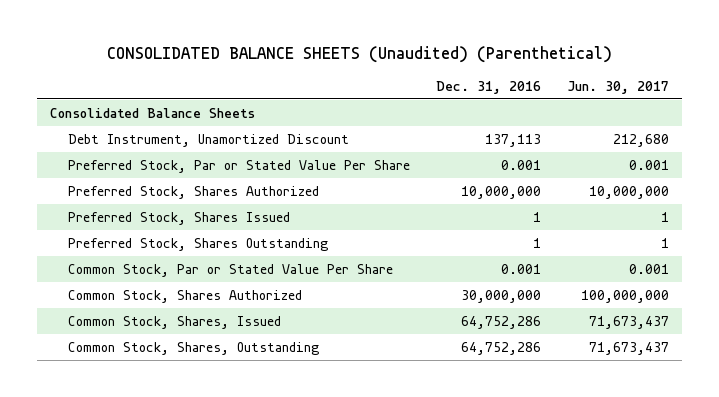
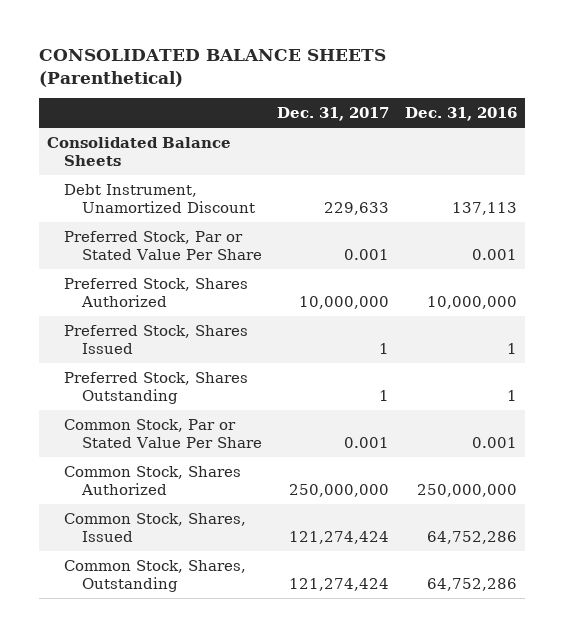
[106,45,612,63] CONSOLIDATED BALANCE SHEETS (Unaudited) (Parenthetical) -> [39,49,387,87] CONSOLIDATED BALANCE SHEETS (Parenthetical)
[567,80,670,94] Jun. 30, 2017 -> none
none -> [277,106,390,121] Dec. 31, 2017
[461,289,542,303] 30,000,000 -> [416,483,517,497] 250,000,000

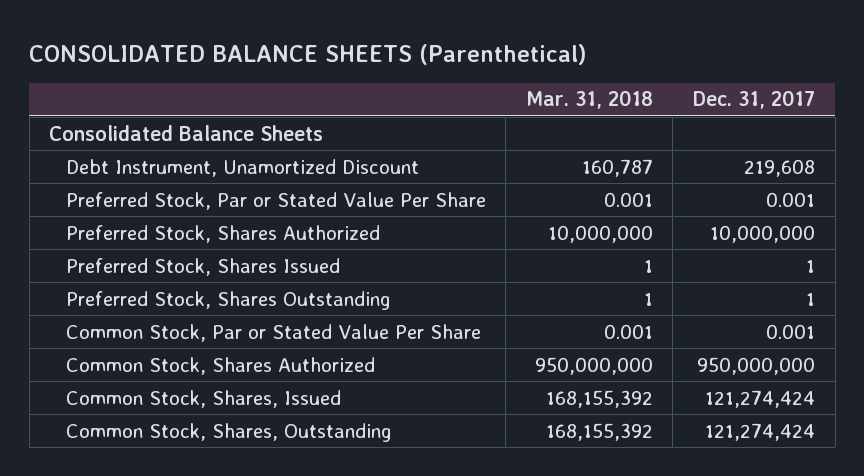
[404,106,517,121] Dec. 31, 2016 -> none
none -> [525,90,653,110] Mar. 31, 2018
[324,201,390,215] 229,633 -> [744,158,816,177] 219,608
[289,483,390,497] 250,000,000 -> [697,356,816,375] 950,000,000

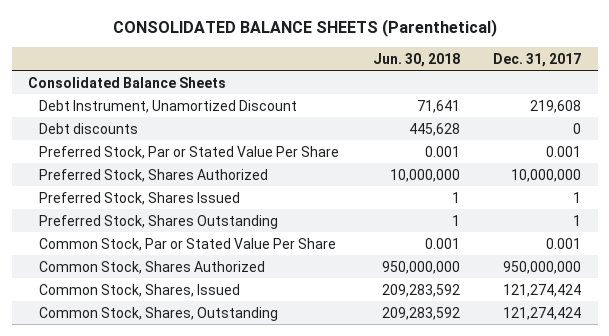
[525,90,653,110] Mar. 31, 2018 -> none
none -> [372,52,460,67] Jun. 30, 2018
none -> [38,122,138,134] Debt discounts

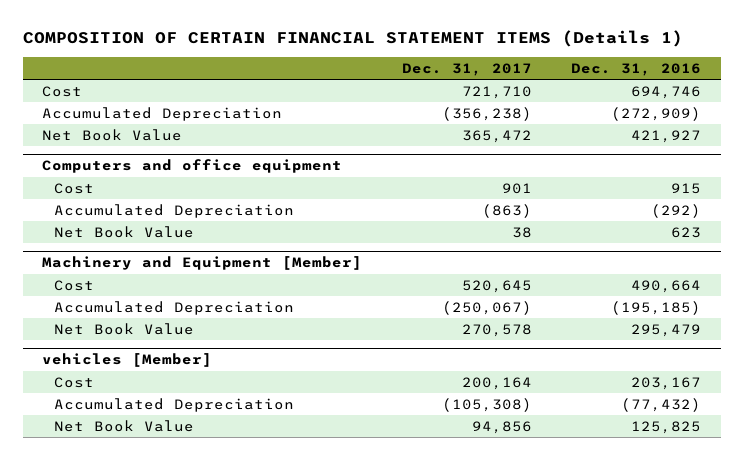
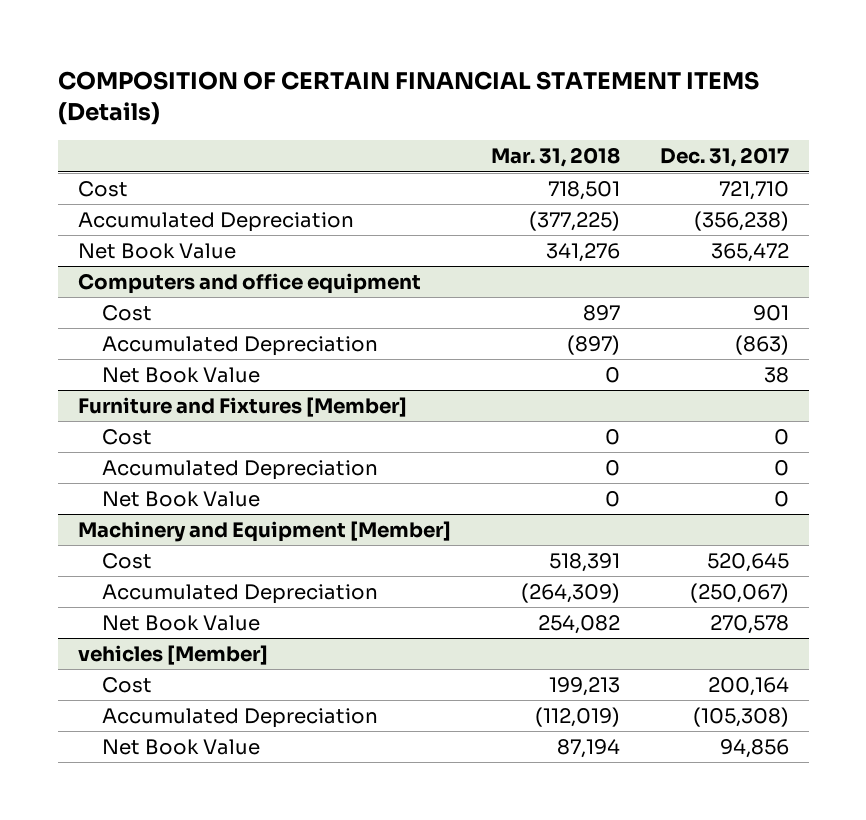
[22,30,683,48] COMPOSITION OF CERTAIN FINANCIAL STATEMENT ITEMS (Details 1) -> [57,71,759,126] COMPOSITION OF CERTAIN FINANCIAL STATEMENT ITEMS (Details)
[570,62,701,76] Dec. 31, 2016 -> none
none -> [490,147,620,168] Mar. 31, 2018
none -> [77,396,407,417] Furniture and Fixtures [Member]
none -> [102,428,153,445] Cost
none -> [102,459,379,480] Accumulated Depreciation
none -> [102,490,261,507] Net Book Value

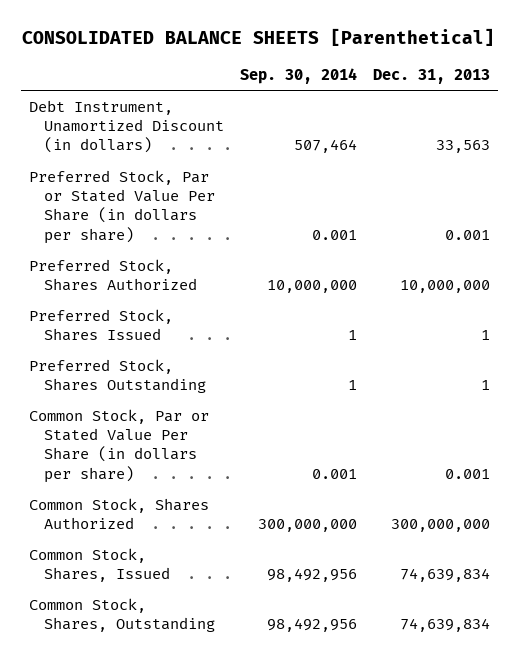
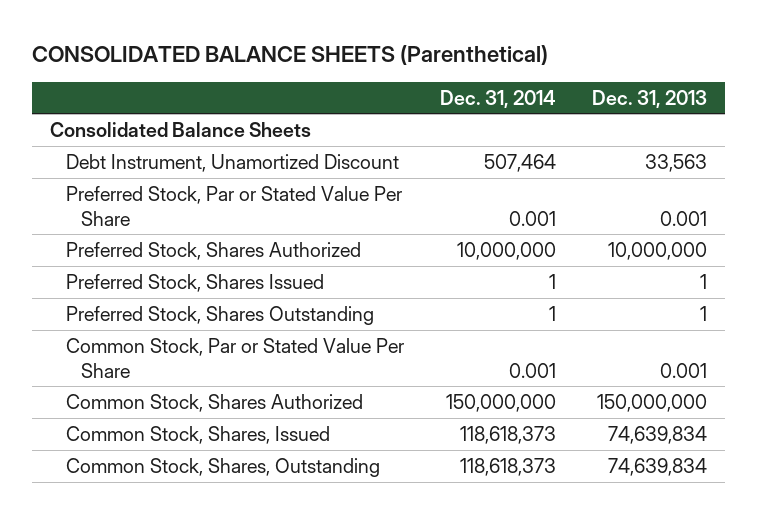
[22,28,496,47] CONSOLIDATED BALANCE SHEETS [Parenthetical] -> [32,45,549,66] CONSOLIDATED BALANCE SHEETS (Parenthetical)
[240,67,358,84] Sep. 30, 2014 -> none
none -> [439,89,556,108] Dec. 31, 2014
none -> [50,121,312,137] Consolidated Balance Sheets
[28,99,225,154] Debt Instrument, Unamortized Discount (in dollars) -> [65,153,399,172] Debt Instrument, Unamortized Discount
[28,169,216,244] Preferred Stock, Par or Stated Value Per Share (in dollars per share) -> [65,185,402,226] Preferred Stock, Par or Stated Value Per Share
[28,408,209,483] Common Stock, Par or Stated Value Per Share (in dollars per share) -> [65,337,404,378] Common Stock, Par or Stated Value Per Share
[391,519,491,533] 300,000,000 -> [596,393,707,412] 150,000,000

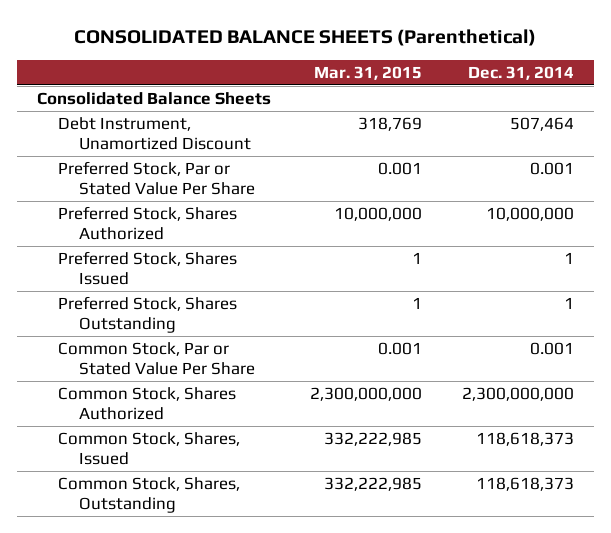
[591,89,707,108] Dec. 31, 2013 -> none
none -> [314,65,423,80] Mar. 31, 2015
[445,393,556,412] 150,000,000 -> [462,386,575,401] 2,300,000,000

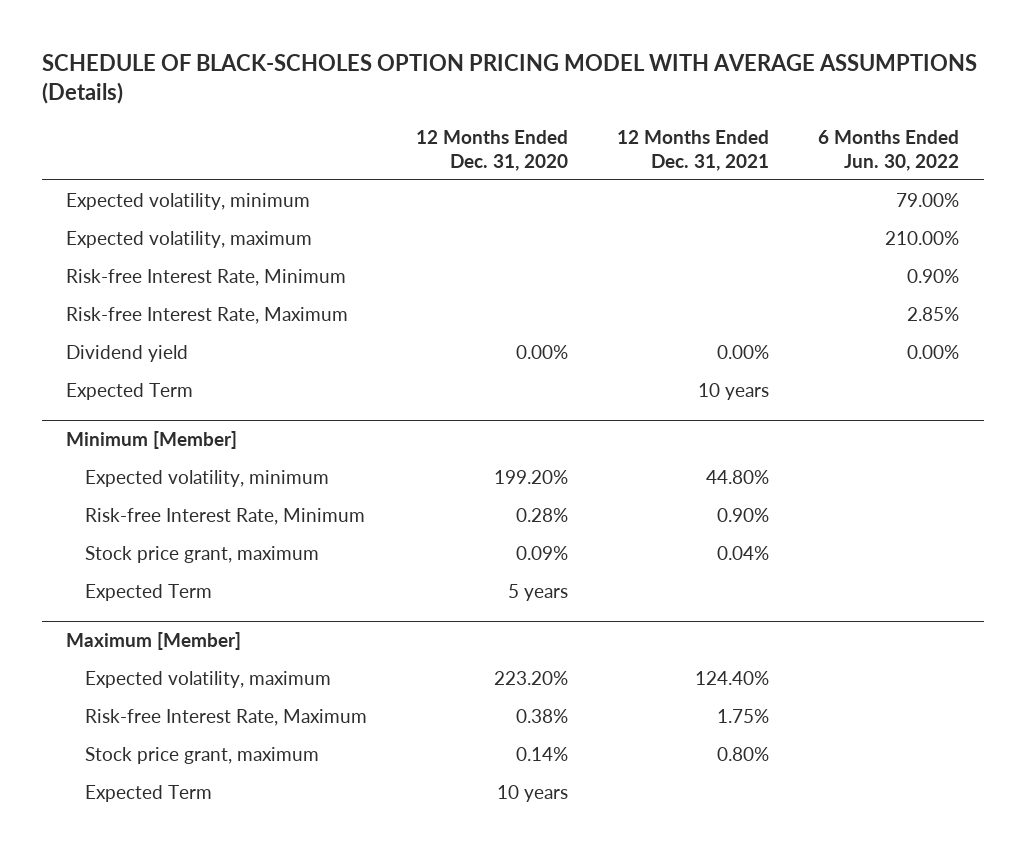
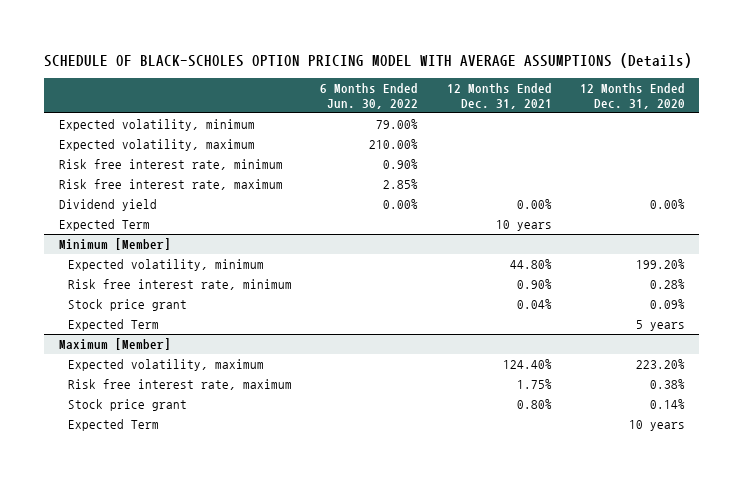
[66,268,347,286] Risk-free Interest Rate, Minimum -> [58,159,283,171] Risk free interest rate, minimum
[66,306,349,324] Risk-free Interest Rate, Maximum -> [58,179,283,191] Risk free interest rate, maximum
[85,507,366,525] Risk-free Interest Rate, Minimum -> [67,279,292,291] Risk free interest rate, minimum
[85,545,320,563] Stock price grant, maximum -> [67,299,187,312] Stock price grant
[85,708,368,726] Risk-free Interest Rate, Maximum -> [67,379,292,391] Risk free interest rate, maximum
[85,746,320,764] Stock price grant, maximum -> [67,399,187,412] Stock price grant

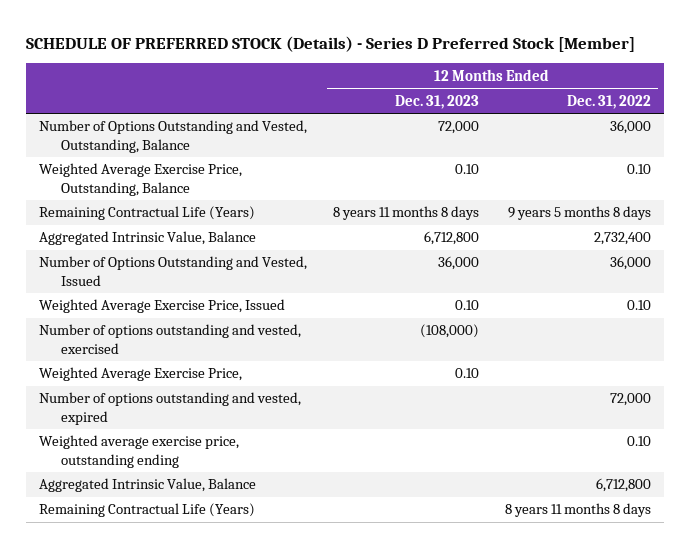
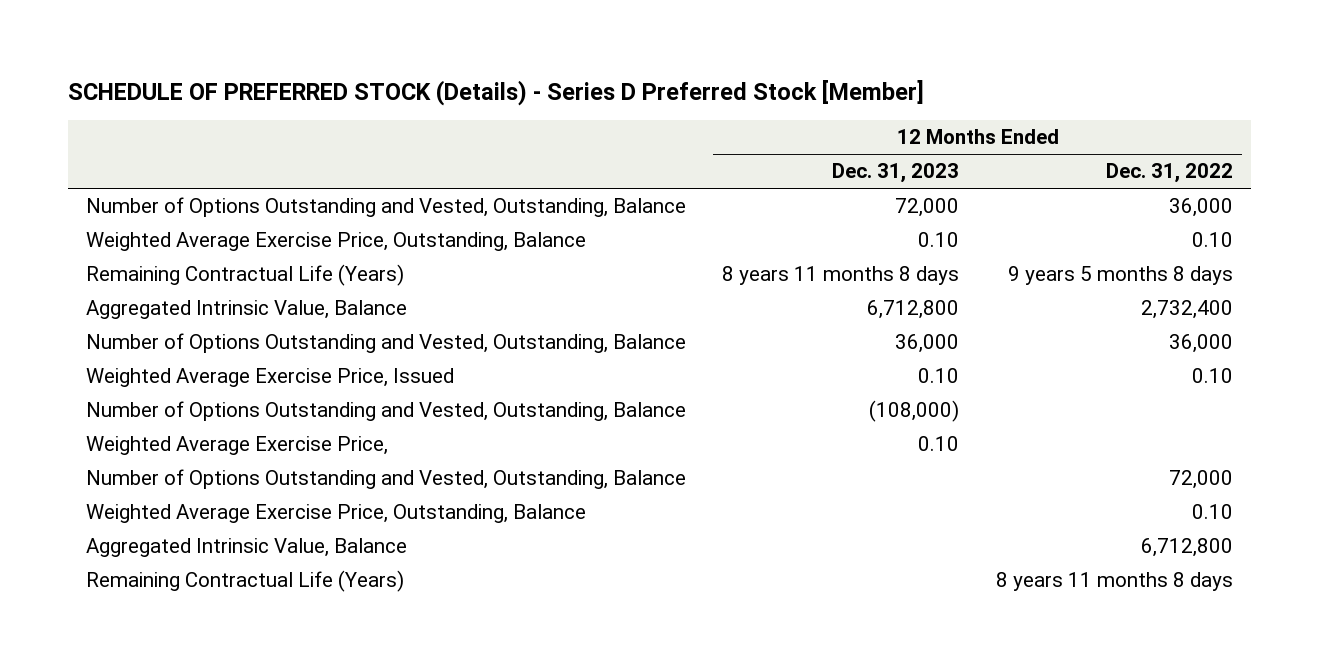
[39,256,308,286] Number of Options Outstanding and Vested, Issued -> [86,333,687,354] Number of Options Outstanding and Vested, Outstanding, Balance
[39,324,302,354] Number of options outstanding and vested, exercised -> [86,401,687,422] Number of Options Outstanding and Vested, Outstanding, Balance
[39,392,302,425] Number of options outstanding and vested, expired -> [86,469,687,490] Number of Options Outstanding and Vested, Outstanding, Balance
[39,435,240,468] Weighted average exercise price, outstanding ending -> [86,504,587,524] Weighted Average Exercise Price, Outstanding, Balance

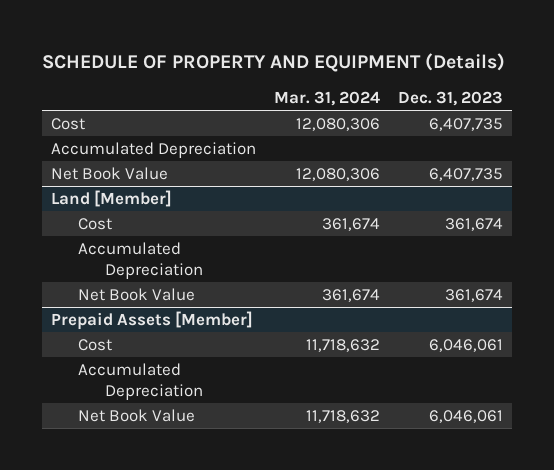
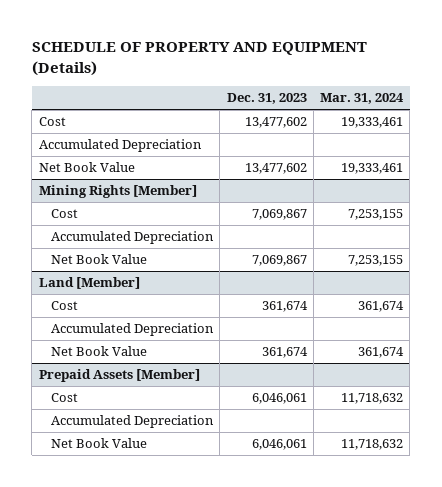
[295,117,380,131] 12,080,306 -> [341,117,404,129] 19,333,461
[428,117,503,131] 6,407,735 -> [244,117,307,129] 13,477,602
[295,167,380,181] 12,080,306 -> [341,163,404,175] 19,333,461
[428,167,503,181] 6,407,735 -> [244,163,307,175] 13,477,602
none -> [38,185,197,199] Mining Rights [Member]
none -> [50,209,78,219] Cost
none -> [50,231,214,245] Accumulated Depreciation
none -> [50,254,147,265] Net Book Value

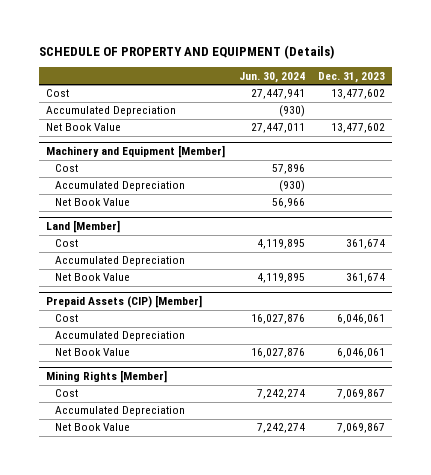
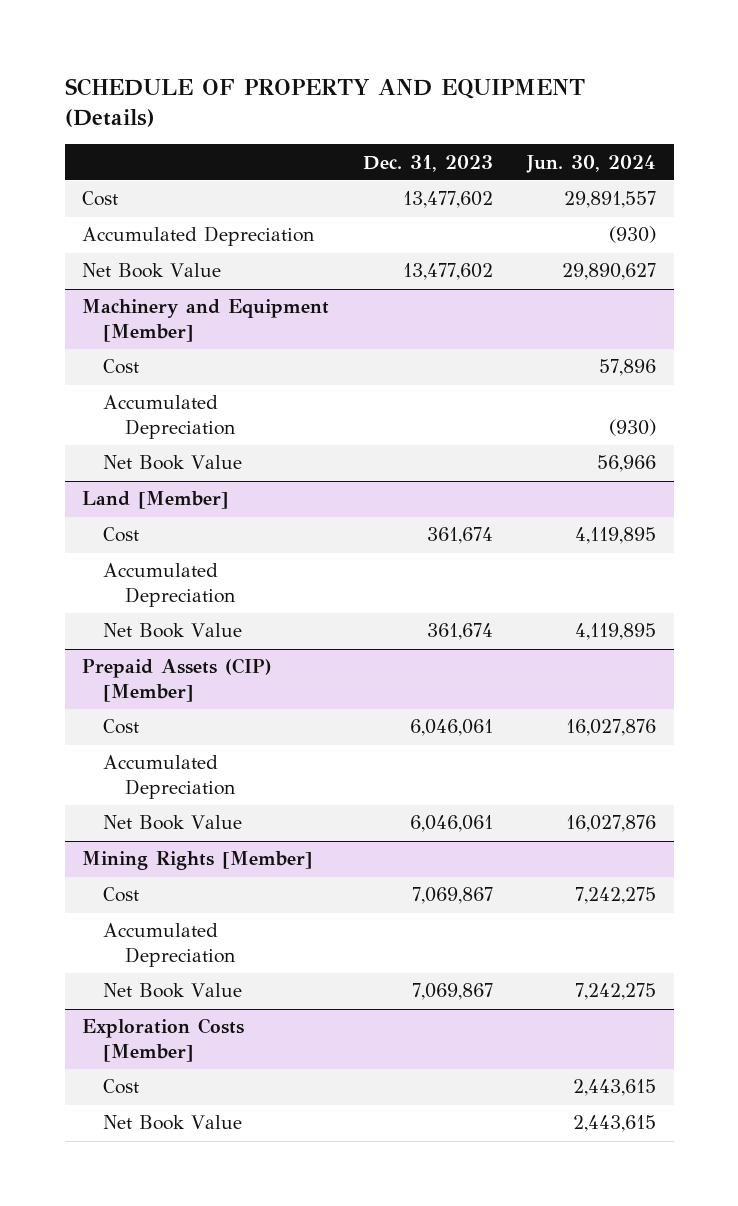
[250,89,305,100] 27,447,941 -> [564,191,657,209] 29,891,557
[250,123,305,134] 27,447,011 -> [562,263,657,281] 29,890,627
[256,389,305,400] 7,242,274 -> [575,887,657,905] 7,242,275
[256,423,305,434] 7,242,274 -> [575,983,657,1001] 7,242,275
none -> [81,1018,244,1063] Exploration Costs [Member]
none -> [103,1079,140,1095] Cost
none -> [103,1115,243,1131] Net Book Value

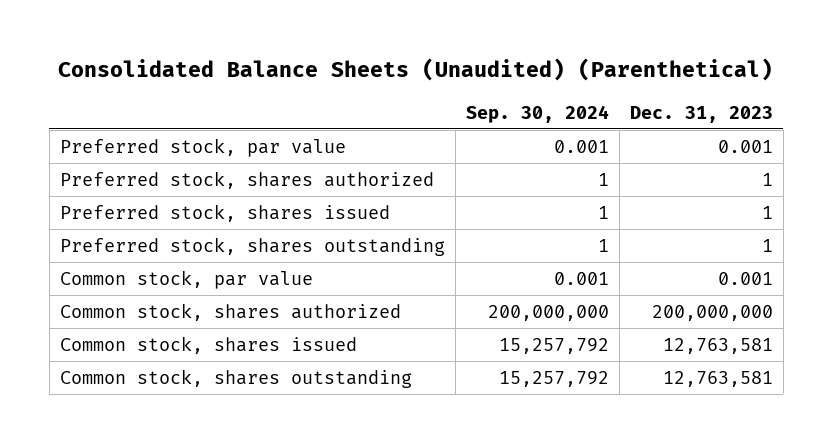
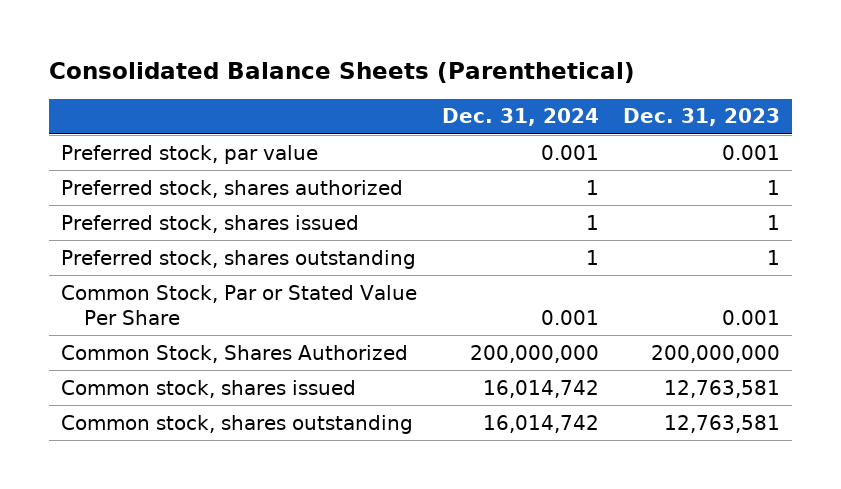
[58,58,774,82] Consolidated Balance Sheets (Unaudited) (Parenthetical) -> [48,62,635,84] Consolidated Balance Sheets (Parenthetical)
[465,104,609,123] Sep. 30, 2024 -> none
none -> [441,108,599,127] Dec. 31, 2024
[59,269,313,289] Common stock, par value -> [61,284,418,325] Common Stock, Par or Stated Value Per Share
[59,302,401,321] Common stock, shares authorized -> [61,344,409,363] Common Stock, Shares Authorized

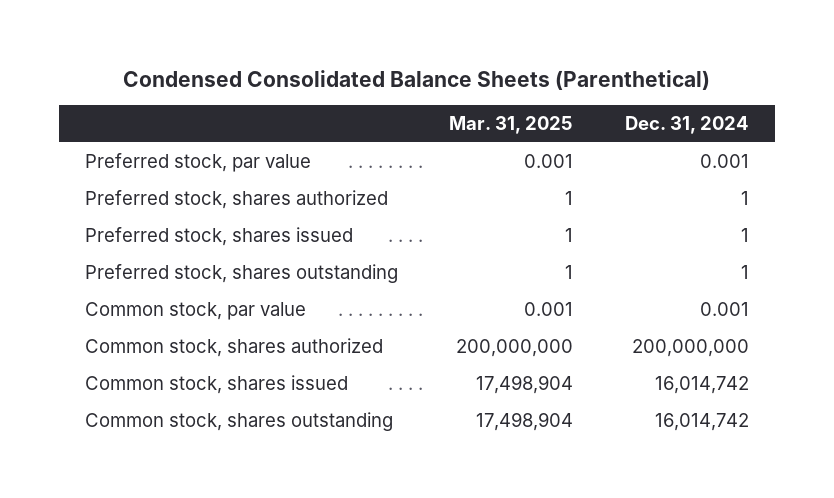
[48,62,635,84] Consolidated Balance Sheets (Parenthetical) -> [122,69,710,90] Condensed Consolidated Balance Sheets (Parenthetical)
[623,108,781,127] Dec. 31, 2023 -> none
none -> [449,116,574,135] Mar. 31, 2025
[61,284,418,325] Common Stock, Par or Stated Value Per Share -> [84,301,306,320] Common stock, par value
[61,344,409,363] Common Stock, Shares Authorized -> [84,337,383,357] Common stock, shares authorized

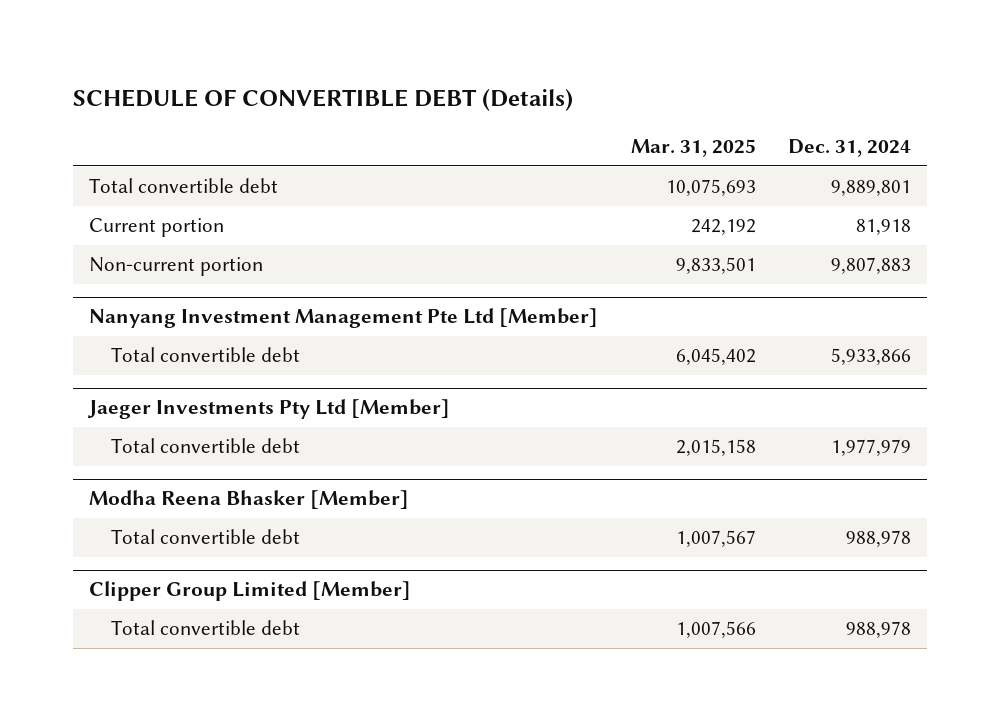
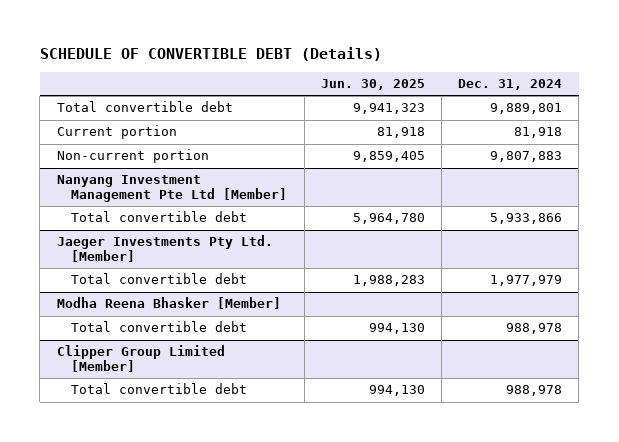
[630,139,756,158] Mar. 31, 2025 -> none
none -> [320,78,425,90] Jun. 30, 2025
[87,399,451,420] Jaeger Investments Pty Ltd [Member] -> [56,235,273,263] Jaeger Investments Pty Ltd. [Member]

